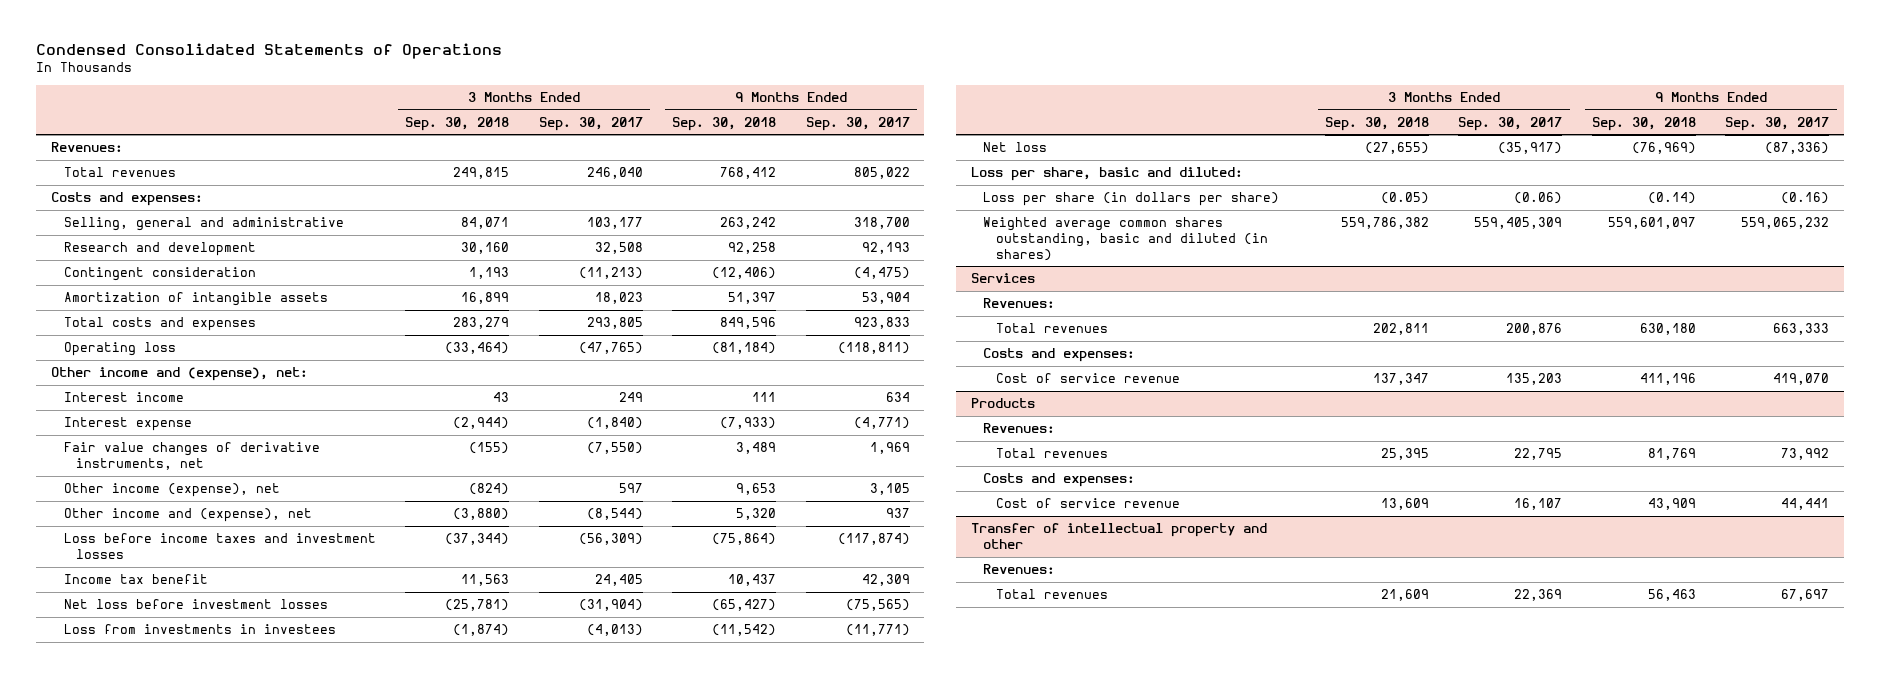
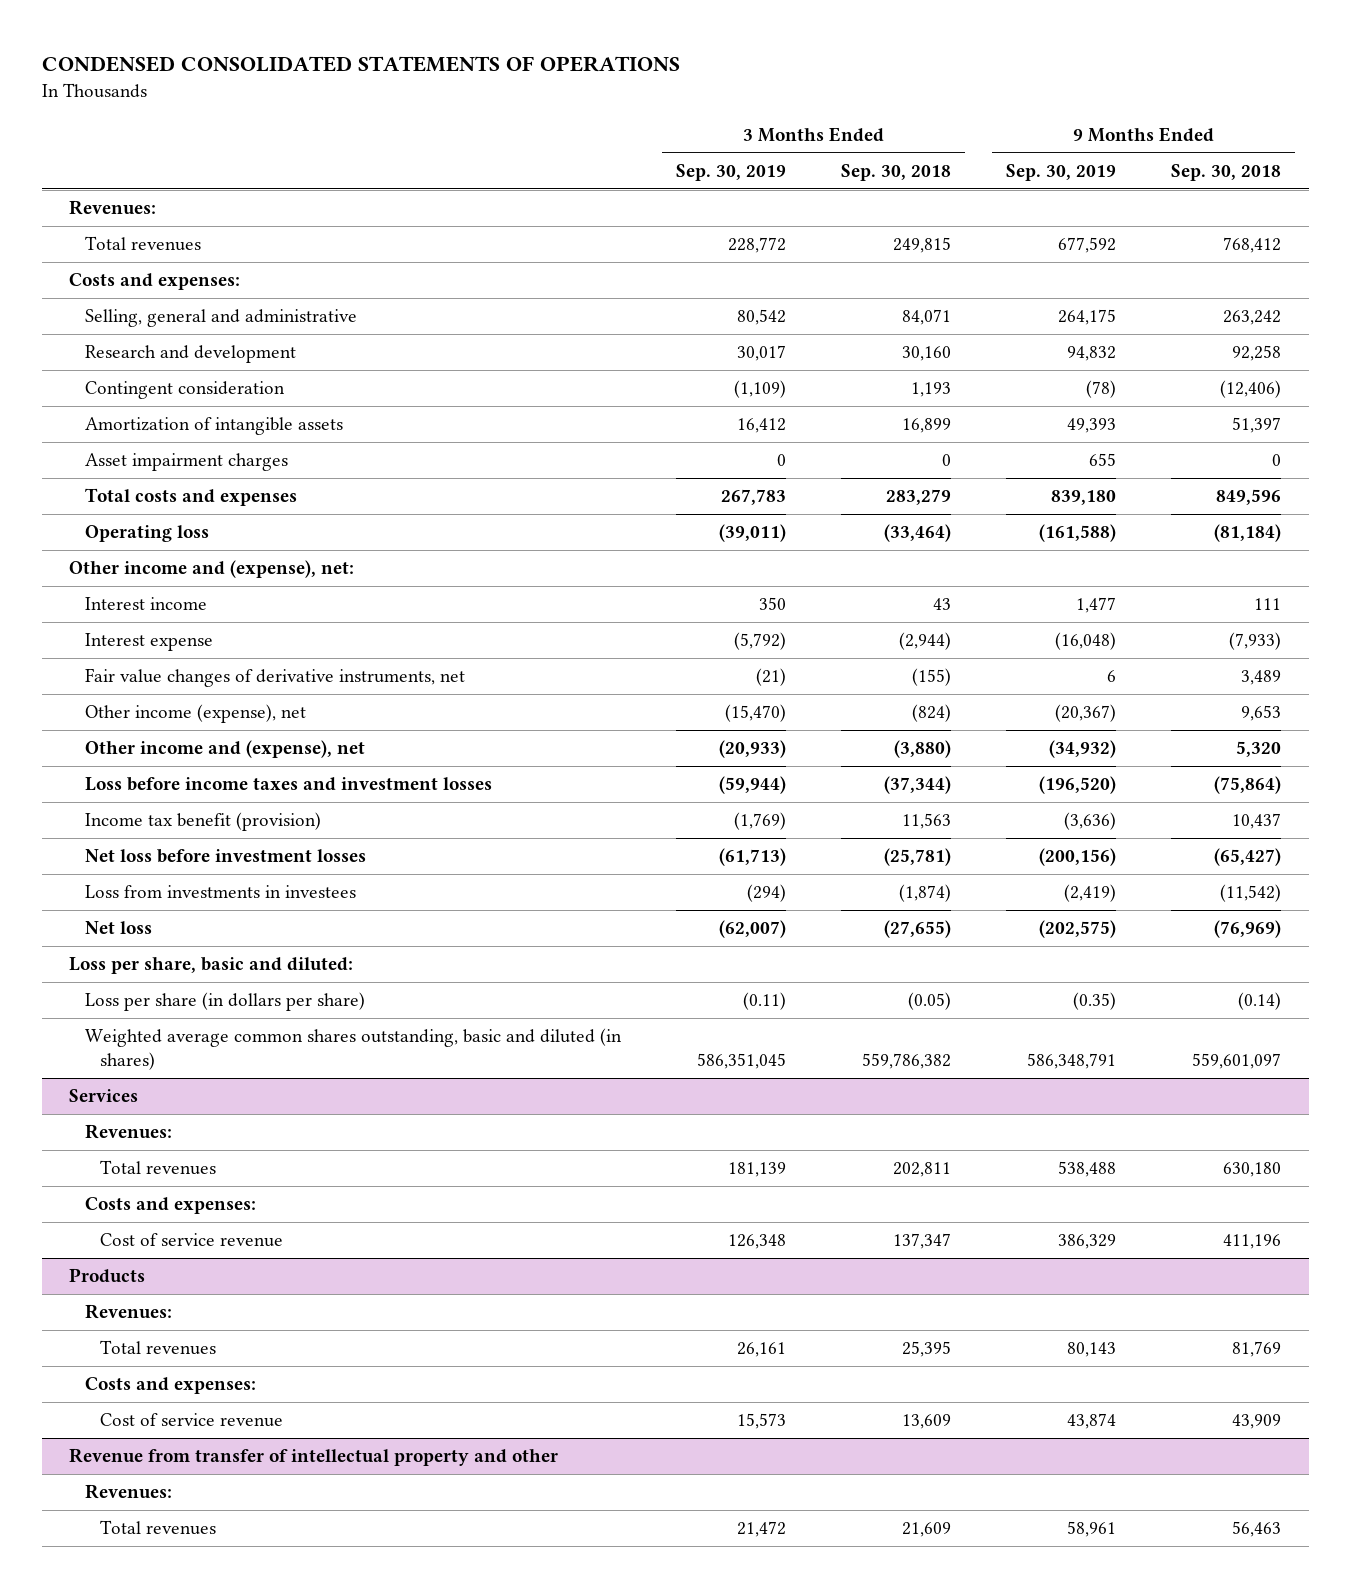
[35,43,502,60] Condensed Consolidated Statements of Operations -> [41,56,680,73] CONDENSED CONSOLIDATED STATEMENTS OF OPERATIONS
[538,116,643,131] Sep. 30, 2017 -> none
[805,116,910,131] Sep. 30, 2017 -> none
none -> [675,163,786,181] Sep. 30, 2019
none -> [1006,163,1117,181] Sep. 30, 2019
none -> [84,453,288,472] Asset impairment charges
[63,574,208,585] Income tax benefit -> [84,812,321,832] Income tax benefit (provision)
[970,523,1267,550] Transfer of intellectual property and other -> [69,1448,559,1467] Revenue from transfer of intellectual property and other

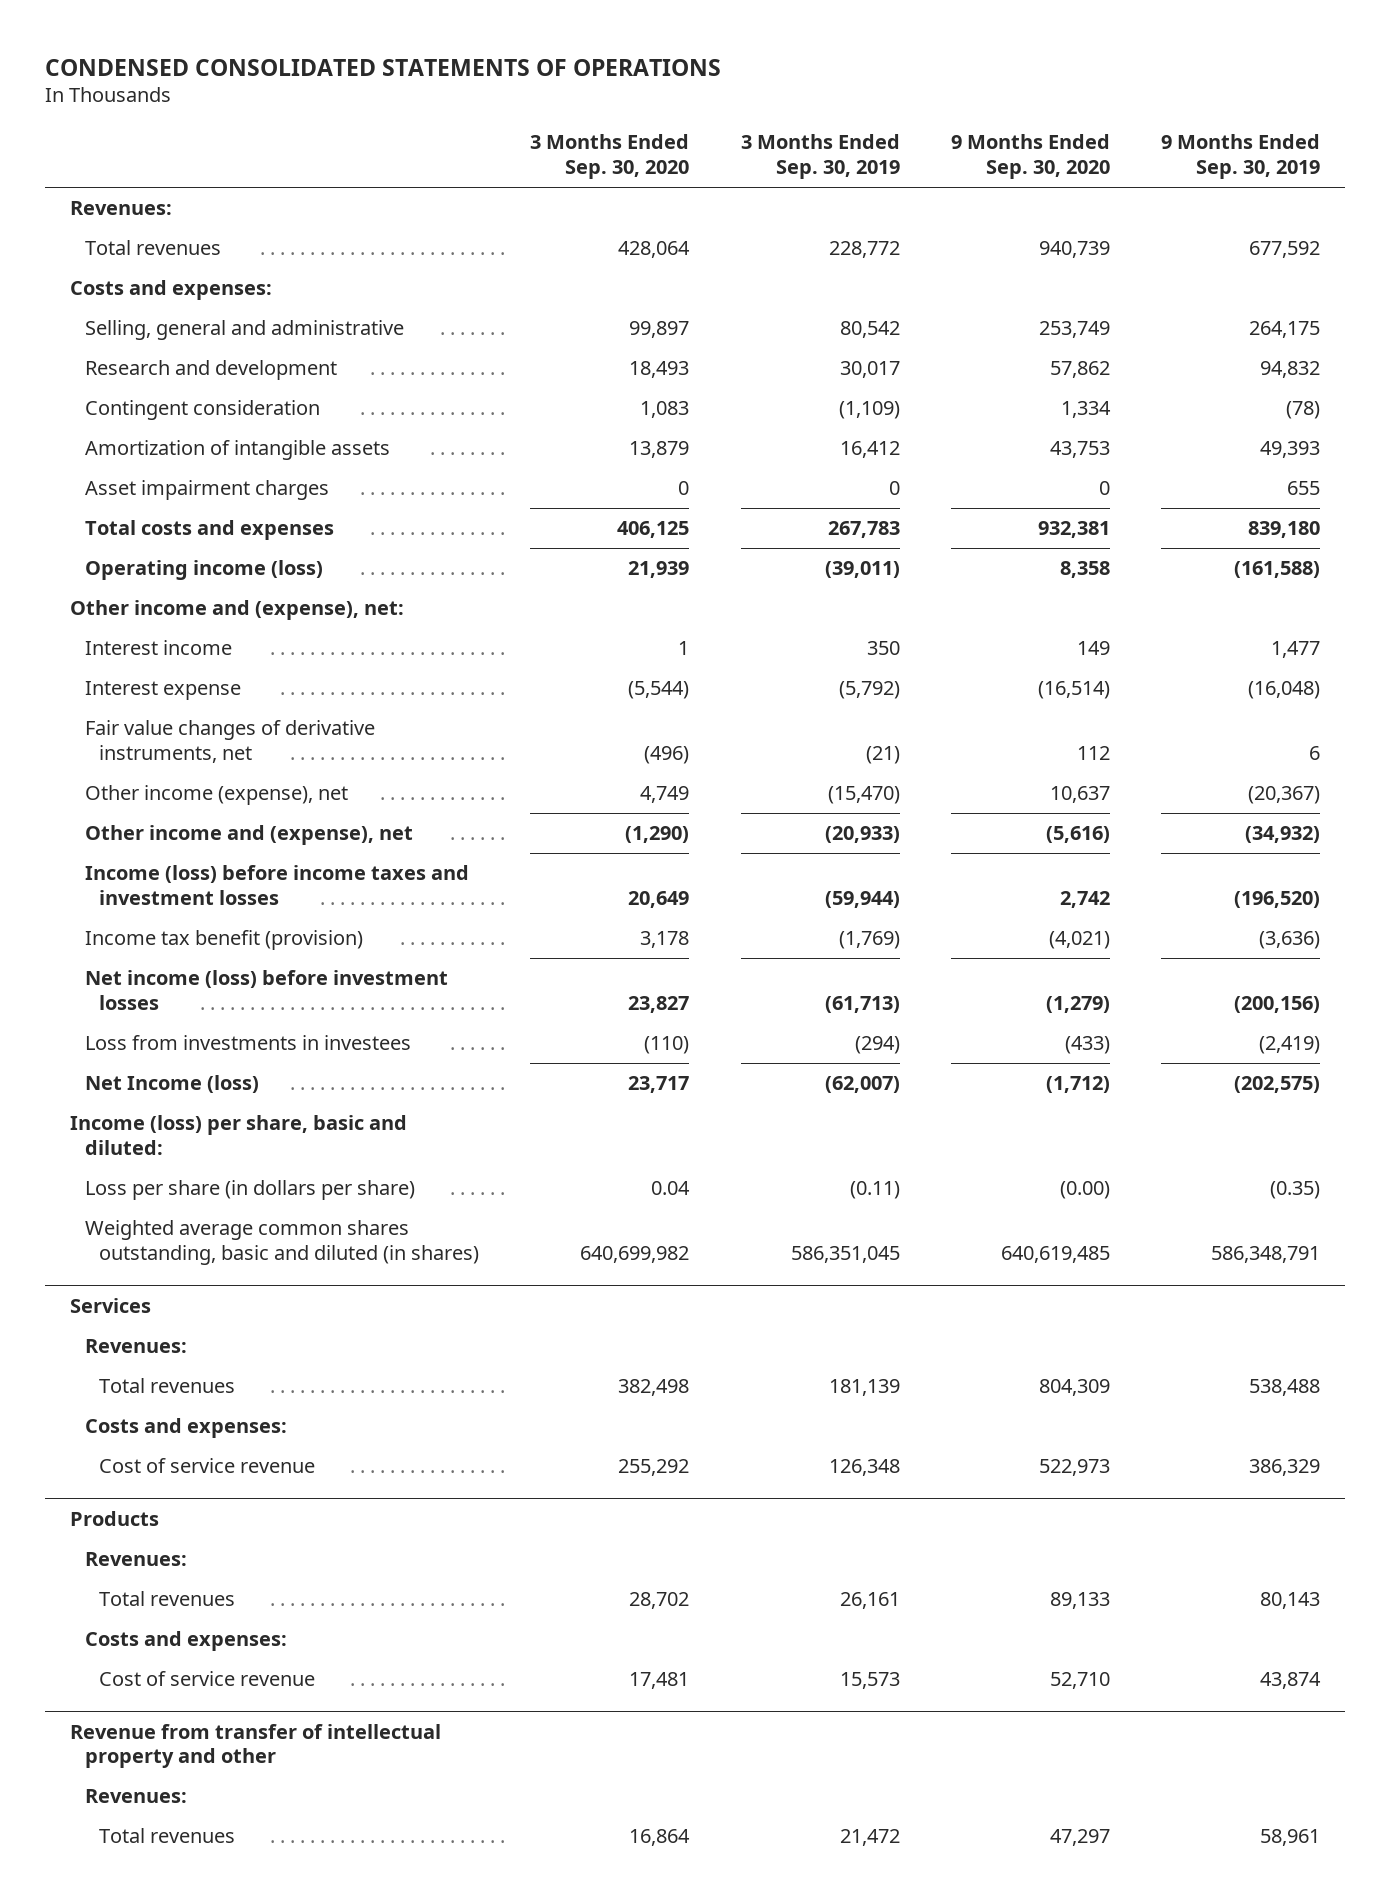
[841,163,952,181] Sep. 30, 2018 -> none
[1171,163,1282,181] Sep. 30, 2018 -> none
none -> [530,134,690,180] 3 Months Ended Sep. 30, 2020
none -> [950,134,1110,180] 9 Months Ended Sep. 30, 2020
[84,525,209,543] Operating loss -> [84,560,323,581] Operating income (loss)
[84,777,492,792] Loss before income taxes and investment losses -> [84,865,469,905] Income (loss) before income taxes and investment losses
[84,849,366,864] Net loss before investment losses -> [84,970,448,1010] Net income (loss) before investment losses
[84,921,152,935] Net loss -> [84,1075,259,1094] Net Income (loss)
[69,957,354,975] Loss per share, basic and diluted: -> [70,1115,408,1155] Income (loss) per share, basic and diluted:

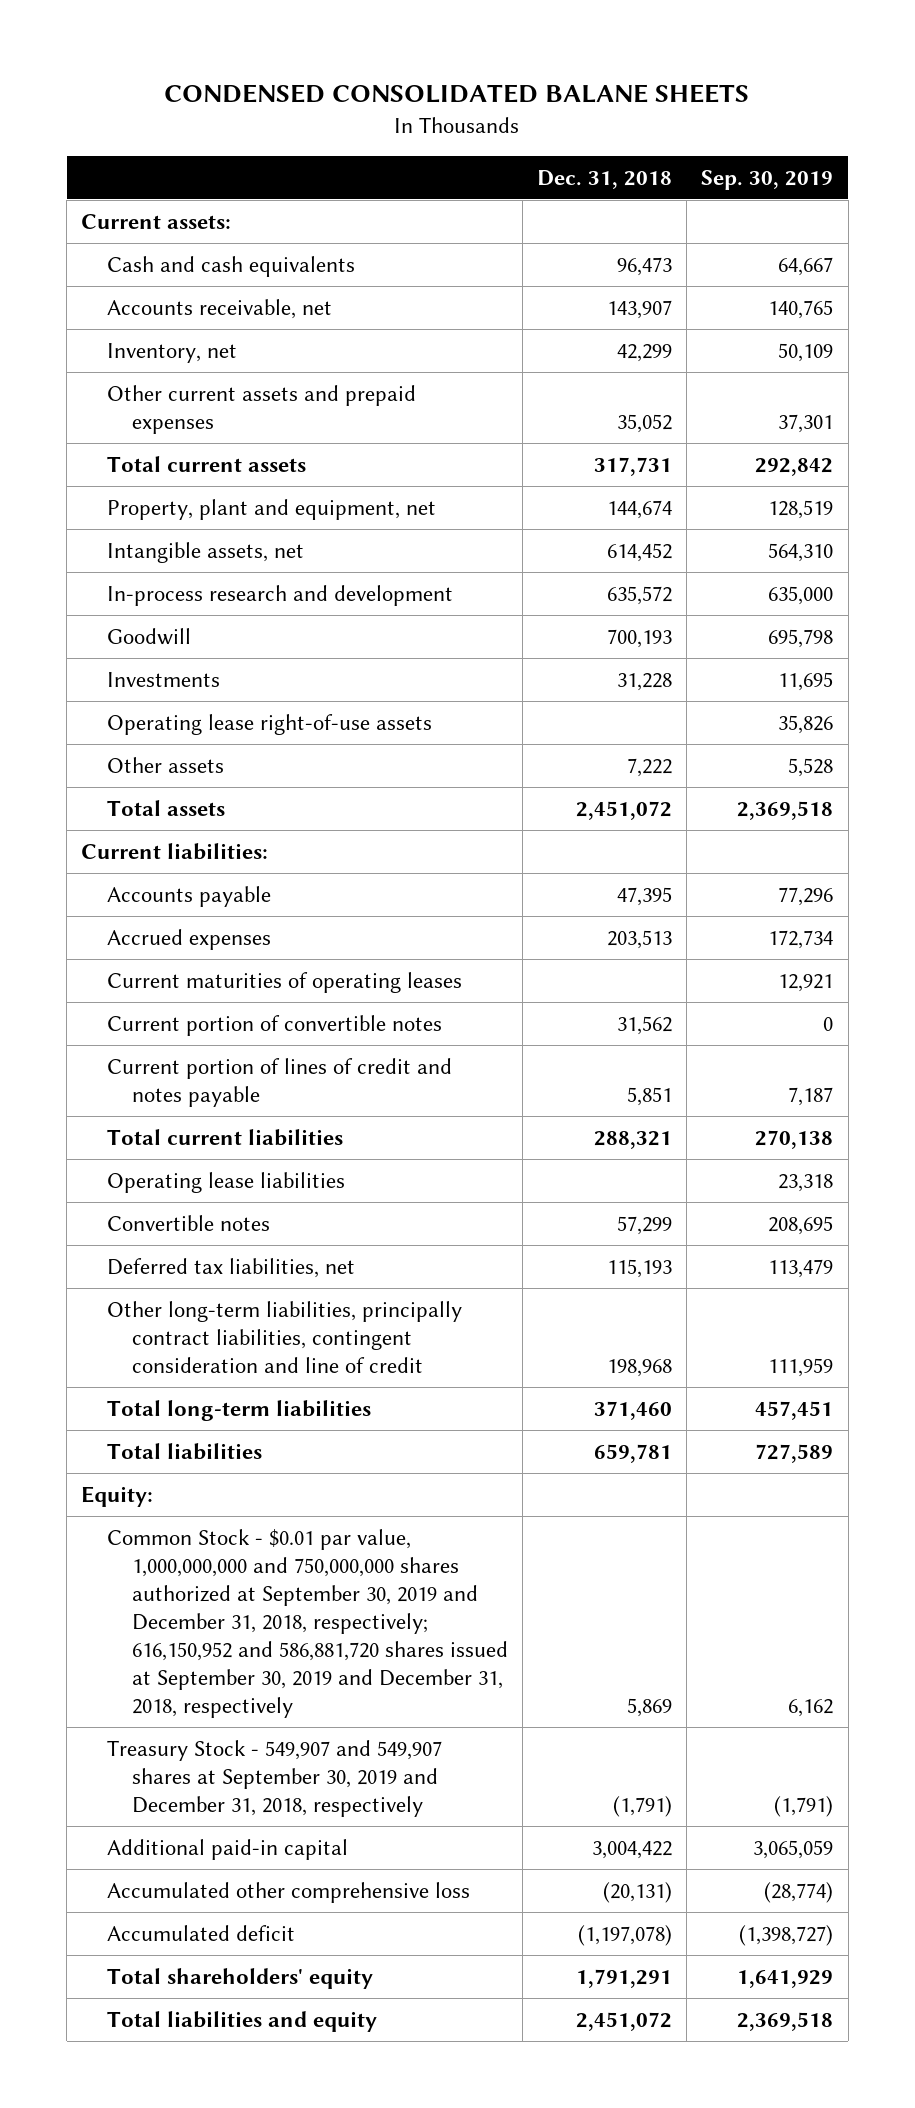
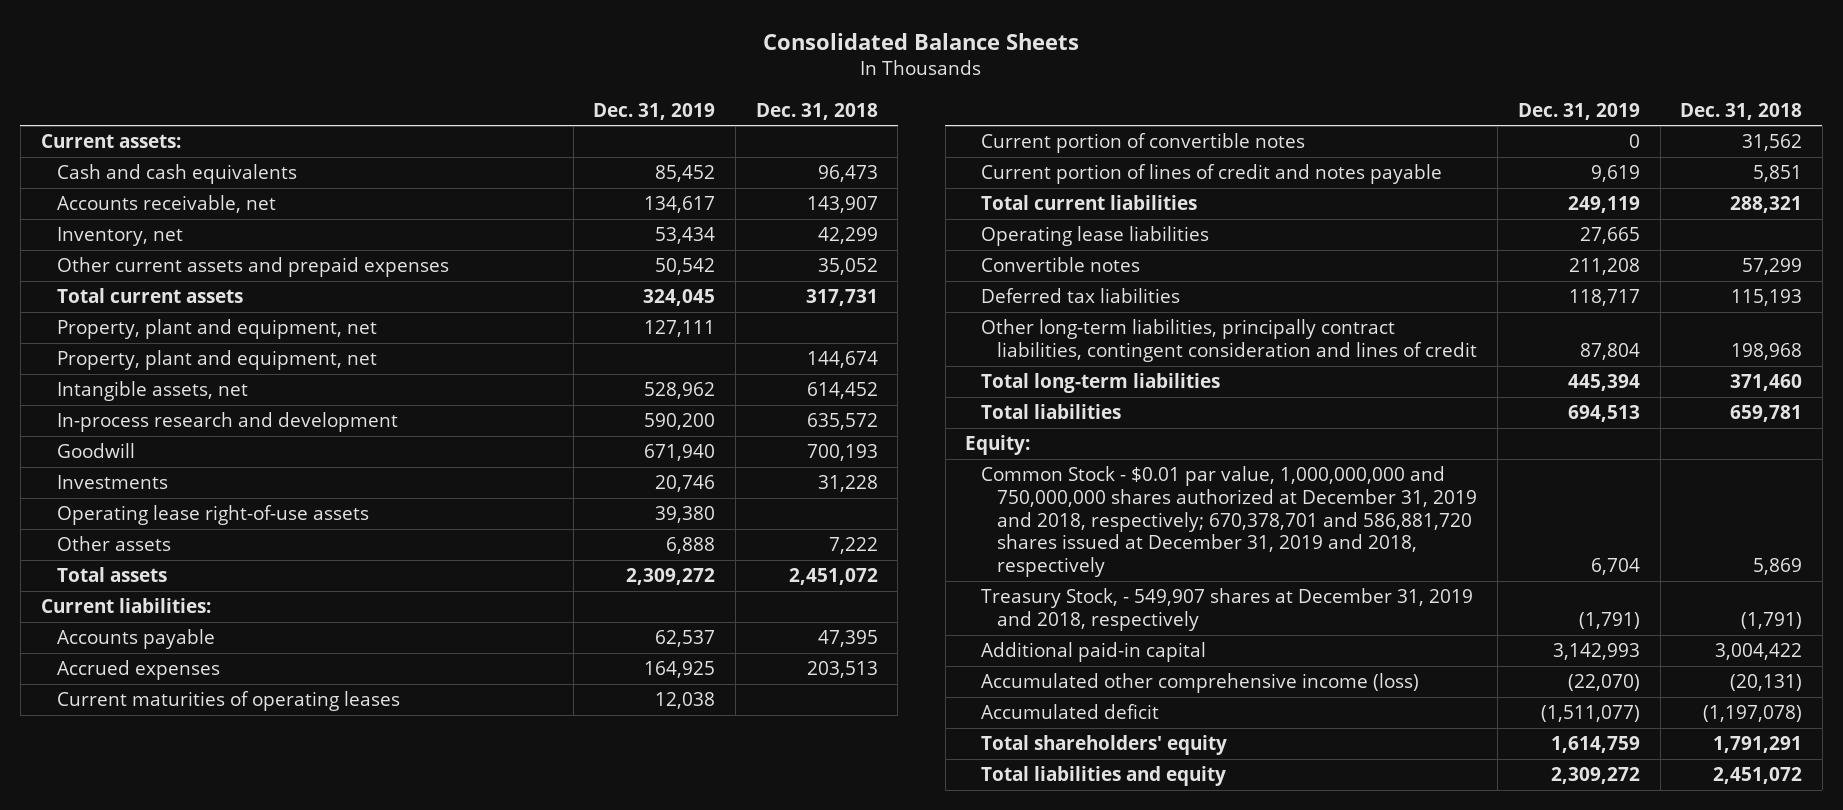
[164,84,750,104] CONDENSED CONSOLIDATED BALANE SHEETS -> [763,32,1080,50] Consolidated Balance Sheets
[701,169,834,190] Sep. 30, 2019 -> none
none -> [593,102,716,120] Dec. 31, 2019
none -> [56,319,377,340] Property, plant and equipment, net
[106,1258,355,1279] Deferred tax liabilities, net -> [981,288,1181,304] Deferred tax liabilities
[106,1301,462,1373] Other long-term liabilities, principally contract liabilities, contingent consideration and line of credit -> [981,319,1478,362] Other long-term liabilities, principally contract liabilities, contingent consideration and lines of credit
[106,1529,509,1718] Common Stock - $0.01 par value, 1,000,000,000 and 750,000,000 shares authorized at September 30, 2019 and December 31, 2018, respectively; 616,150,952 and 586,881,720 shares issued at September 30, 2019 and December 31, 2018, respectively -> [981,466,1478,577] Common Stock - $0.01 par value, 1,000,000,000 and 750,000,000 shares authorized at December 31, 2019 and 2018, respectively; 670,378,701 and 586,881,720 shares issued at December 31, 2019 and 2018, respectively
[106,1740,442,1817] Treasury Stock - 549,907 and 549,907 shares at September 30, 2019 and December 31, 2018, respectively -> [981,588,1474,631] Treasury Stock, - 549,907 shares at December 31, 2019 and 2018, respectively
[106,1882,470,1904] Accumulated other comprehensive loss -> [981,673,1420,694] Accumulated other comprehensive income (loss)

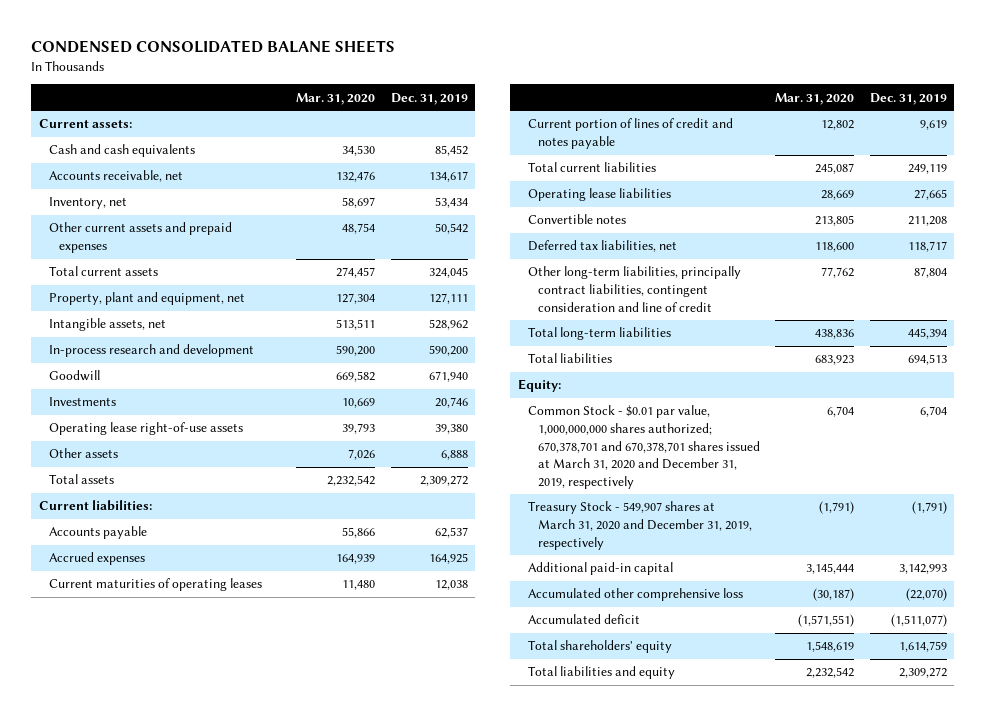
[763,32,1080,50] Consolidated Balance Sheets -> [30,40,395,54] CONDENSED CONSOLIDATED BALANE SHEETS
[755,102,878,120] Dec. 31, 2018 -> none
none -> [296,92,376,105] Mar. 31, 2020
[56,350,377,371] Property, plant and equipment, net -> none
[981,133,1306,154] Current portion of convertible notes -> none
[981,288,1181,304] Deferred tax liabilities -> [527,240,677,253] Deferred tax liabilities, net
[981,319,1478,362] Other long-term liabilities, principally contract liabilities, contingent consideration and lines of credit -> [527,266,741,312] Other long-term liabilities, principally contract liabilities, contingent consideration and line of credit
[981,466,1478,577] Common Stock - $0.01 par value, 1,000,000,000 and 750,000,000 shares authorized at December 31, 2019 and 2018, respectively; 670,378,701 and 586,881,720 shares issued at December 31, 2019 and 2018, respectively -> [527,405,760,489] Common Stock - $0.01 par value, 1,000,000,000 shares authorized; 670,378,701 and 670,378,701 shares issued at March 31, 2020 and December 31, 2019, respectively
[981,588,1474,631] Treasury Stock, - 549,907 shares at December 31, 2019 and 2018, respectively -> [527,501,752,550] Treasury Stock - 549,907 shares at March 31, 2020 and December 31, 2019, respectively
[981,673,1420,694] Accumulated other comprehensive income (loss) -> [527,588,743,602] Accumulated other comprehensive loss

